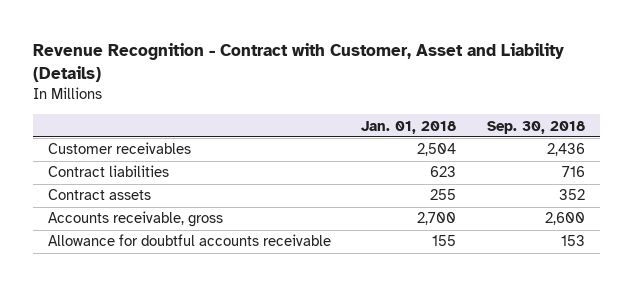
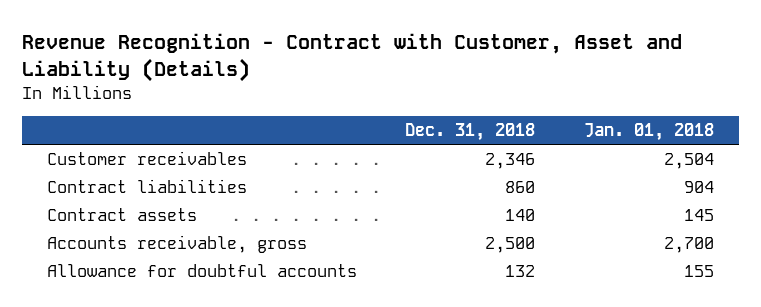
[486,120,585,134] Sep. 30, 2018 -> none
none -> [405,123,536,142] Dec. 31, 2018
[430,166,457,178] 623 -> [684,181,715,194] 904
[430,189,457,201] 255 -> [684,209,715,222] 145
[48,234,332,247] Allowance for doubtful accounts receivable -> [46,264,357,278] Allowance for doubtful accounts

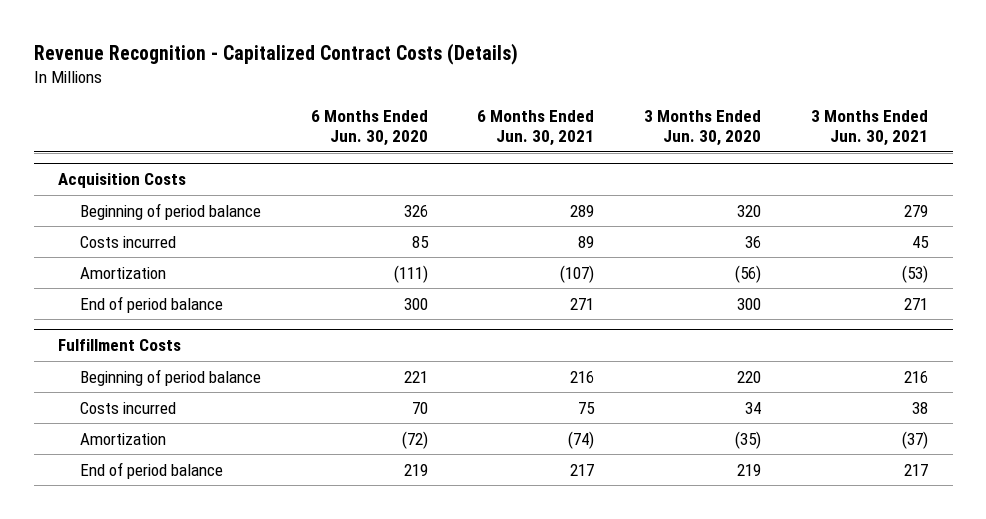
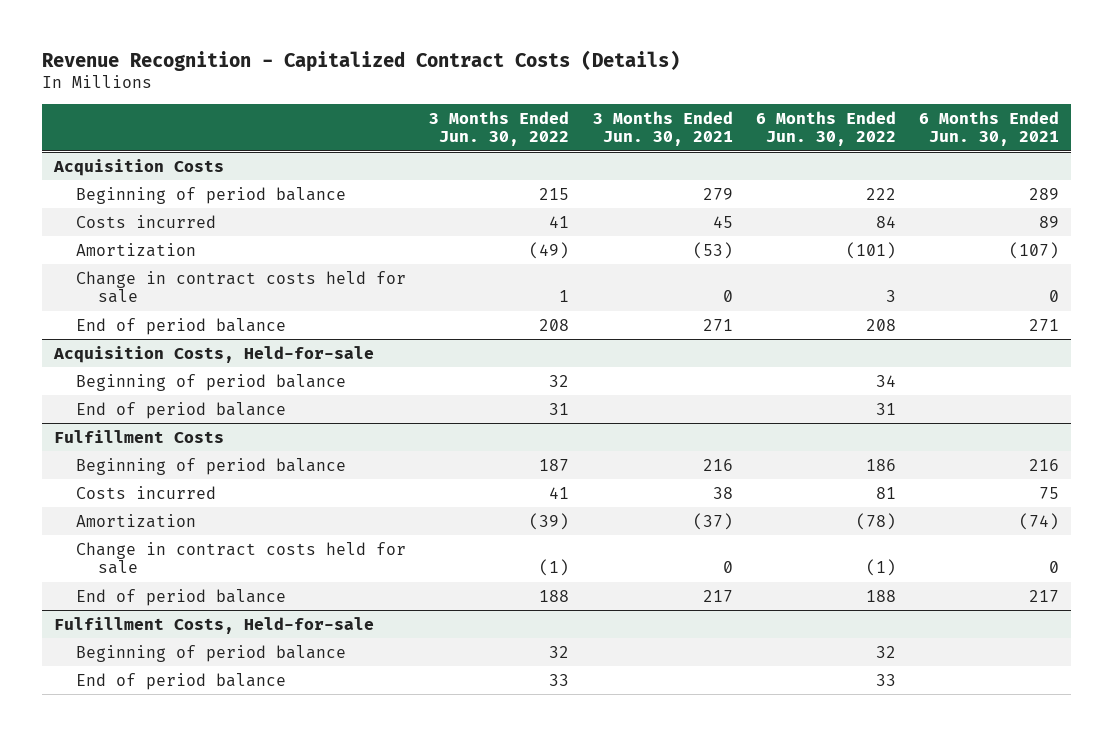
[310,109,428,147] 6 Months Ended Jun. 30, 2020 -> none
[644,109,762,147] 3 Months Ended Jun. 30, 2020 -> none
none -> [429,110,570,147] 3 Months Ended Jun. 30, 2022
none -> [755,110,896,147] 6 Months Ended Jun. 30, 2022
none -> [76,270,407,304] Change in contract costs held for sale
none -> [52,345,374,363] Acquisition Costs, Held-for-sale
none -> [76,373,347,391] Beginning of period balance
none -> [76,401,287,419] End of period balance
none -> [76,541,407,575] Change in contract costs held for sale
none -> [53,616,374,634] Fulfillment Costs, Held-for-sale
none -> [76,644,347,662] Beginning of period balance
none -> [76,672,287,690] End of period balance

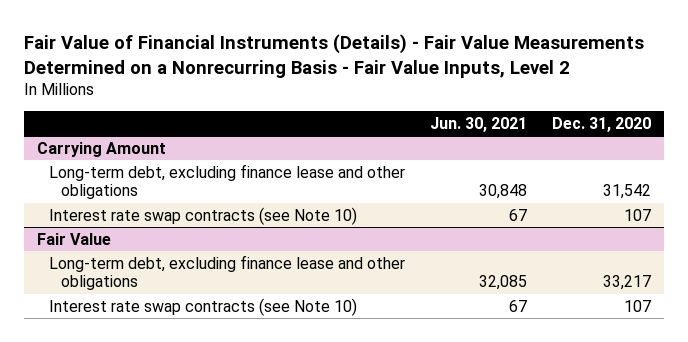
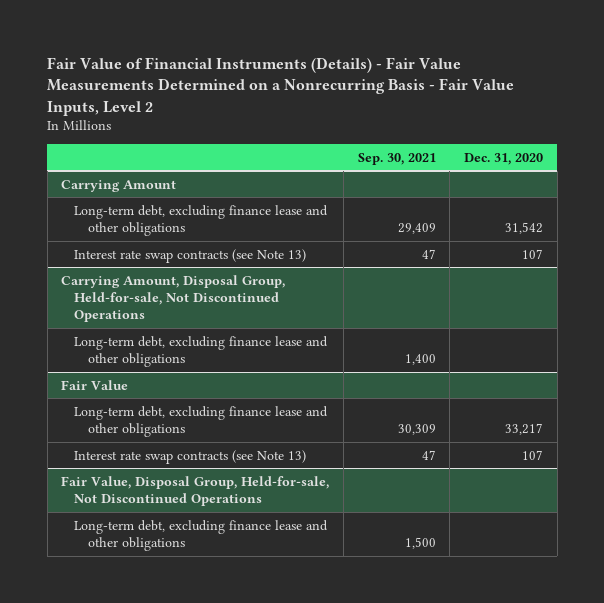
[430,116,528,132] Jun. 30, 2021 -> none
none -> [357,152,436,165] Sep. 30, 2021
[48,206,357,225] Interest rate swap contracts (see Note 10) -> [74,248,307,263] Interest rate swap contracts (see Note 13)
none -> [61,274,286,323] Carrying Amount, Disposal Group, Held-for-sale, Not Discontinued Operations
none -> [74,335,329,368] Long-term debt, excluding finance lease and other obligations
[48,297,357,316] Interest rate swap contracts (see Note 10) -> [74,449,307,464] Interest rate swap contracts (see Note 13)
none -> [61,475,330,507] Fair Value, Disposal Group, Held-for-sale, Not Discontinued Operations
none -> [74,519,329,552] Long-term debt, excluding finance lease and other obligations

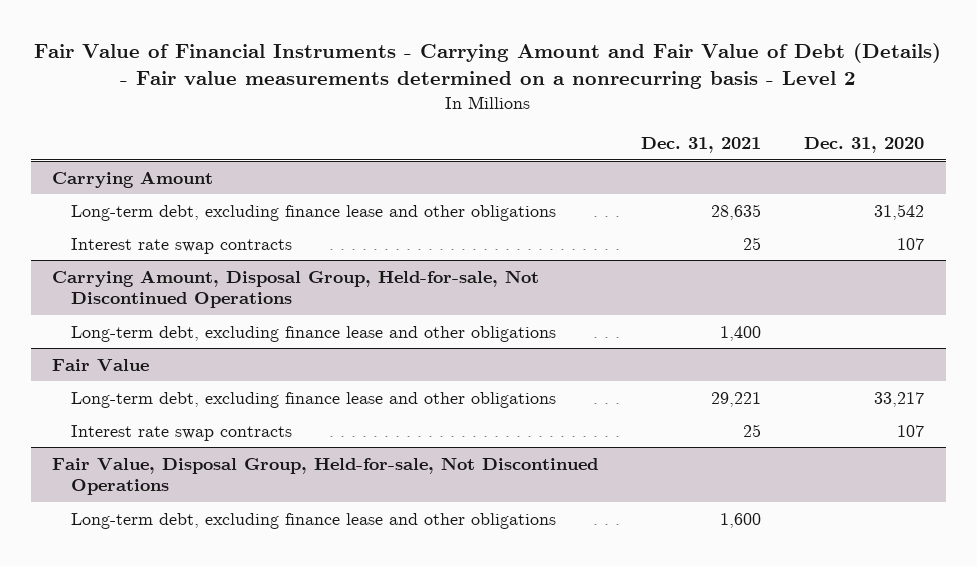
[47,56,515,116] Fair Value of Financial Instruments (Details) - Fair Value Measurements Determined on a Nonrecurring Basis - Fair Value Inputs, Level 2 -> [34,43,942,90] Fair Value of Financial Instruments - Carrying Amount and Fair Value of Debt (Details) - Fair value measurements determined on a nonrecurring basis - Level 2
[357,152,436,165] Sep. 30, 2021 -> none
none -> [641,137,762,154] Dec. 31, 2021
[74,248,307,263] Interest rate swap contracts (see Note 13) -> [71,237,293,254] Interest rate swap contracts
[74,449,307,464] Interest rate swap contracts (see Note 13) -> [71,424,293,441] Interest rate swap contracts

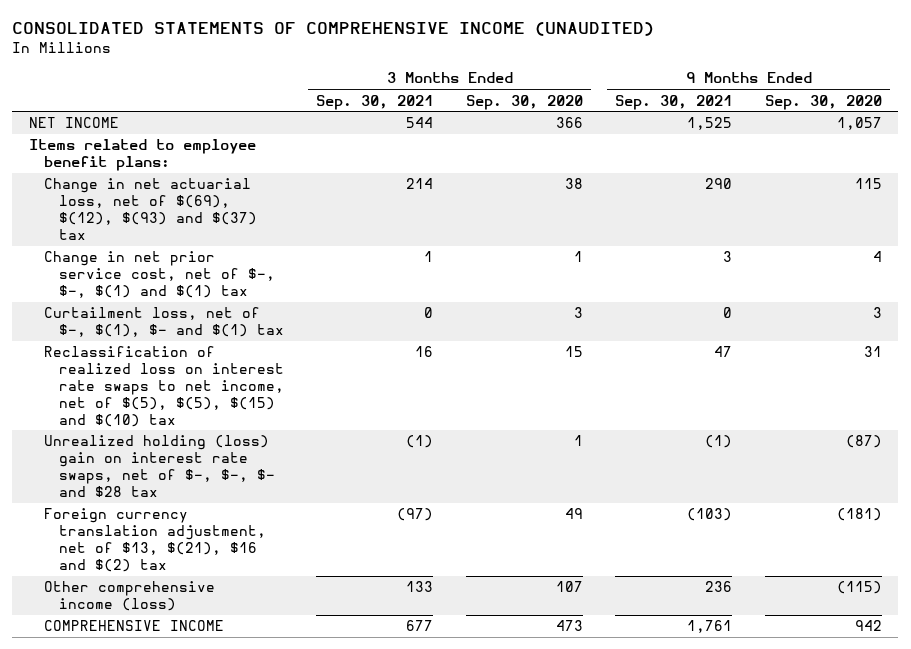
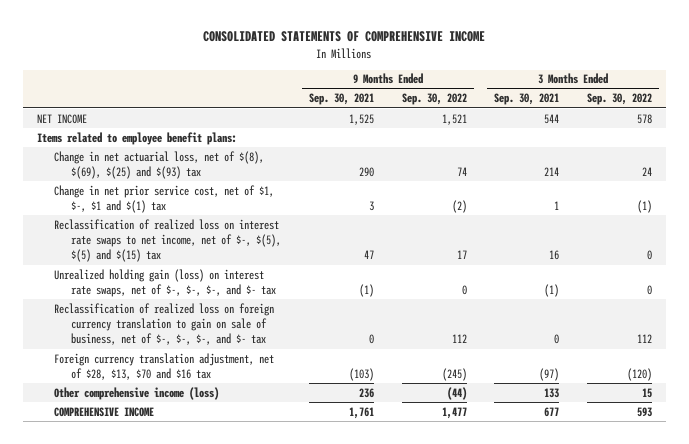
[12,22,655,37] CONSOLIDATED STATEMENTS OF COMPREHENSIVE INCOME (UNAUDITED) -> [203,31,486,43] CONSOLIDATED STATEMENTS OF COMPREHENSIVE INCOME
[465,94,583,110] Sep. 30, 2020 -> none
[765,94,883,110] Sep. 30, 2020 -> none
none -> [401,93,467,106] Sep. 30, 2022
none -> [587,93,653,106] Sep. 30, 2022
[43,307,284,338] Curtailment loss, net of $-, $(1), $- and $(1) tax -> none
[43,178,257,240] Change in net actuarial loss, net of $(69), $(12), $(93) and $(37) tax -> [53,150,264,180] Change in net actuarial loss, net of $(8), $(69), $(25) and $(93) tax
[43,251,275,299] Change in net prior service cost, net of $-, $-, $(1) and $(1) tax -> [53,184,274,214] Change in net prior service cost, net of $1, $-, $1 and $(1) tax
[43,346,284,427] Reclassification of realized loss on interest rate swaps to net income, net of $(5), $(5), $(15) and $(10) tax -> [53,218,281,263] Reclassification of realized loss on interest rate swaps to net income, net of $-, $(5), $(5) and $(15) tax
[43,435,275,497] Unrealized holding (loss) gain on interest rate swaps, net of $-, $-, $- and $28 tax -> [53,268,276,298] Unrealized holding gain (loss) on interest rate swaps, net of $-, $-, $-, and $- tax
none -> [53,302,274,346] Reclassification of realized loss on foreign currency translation to gain on sale of business, net of $-, $-, $-, and $- tax
[43,508,266,572] Foreign currency translation adjustment, net of $13, $(21), $16 and $(2) tax -> [53,352,274,381] Foreign currency translation adjustment, net of $28, $13, $70 and $16 tax

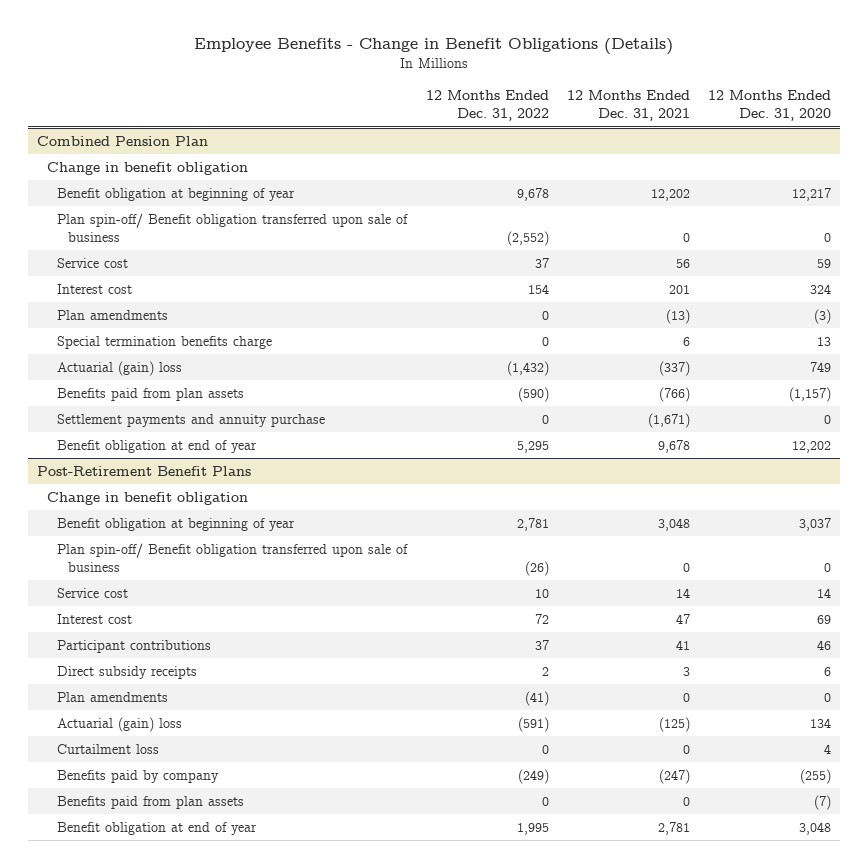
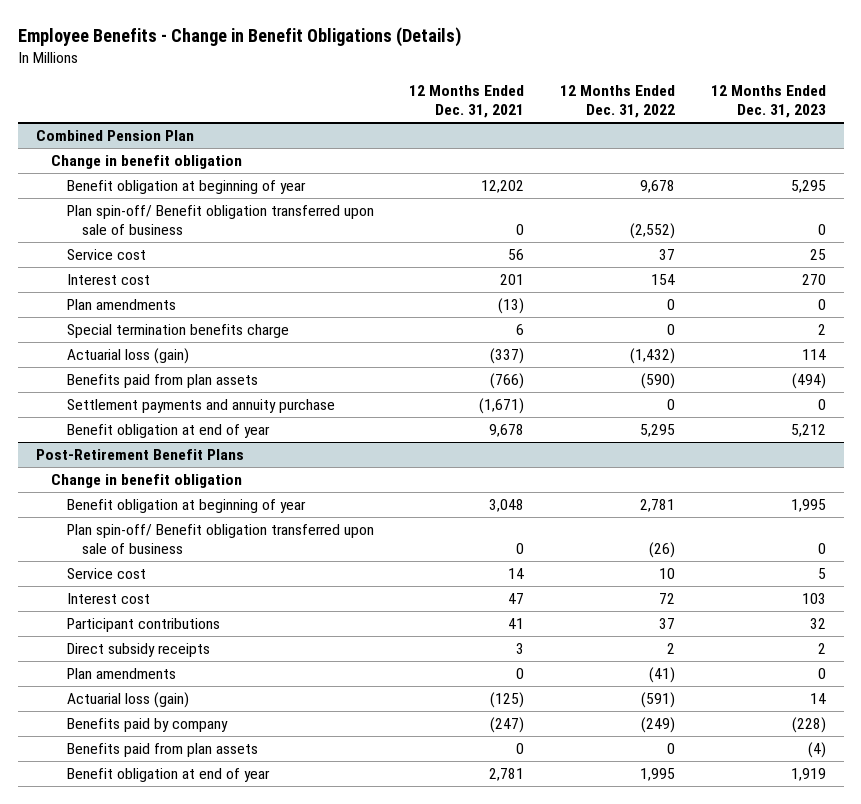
[708,90,832,122] 12 Months Ended Dec. 31, 2020 -> none
none -> [710,85,826,119] 12 Months Ended Dec. 31, 2023
[57,360,183,376] Actuarial (gain) loss -> [66,348,189,365] Actuarial loss (gain)
[57,743,160,754] Curtailment loss -> none
[57,716,183,732] Actuarial (gain) loss -> [66,692,189,709] Actuarial loss (gain)

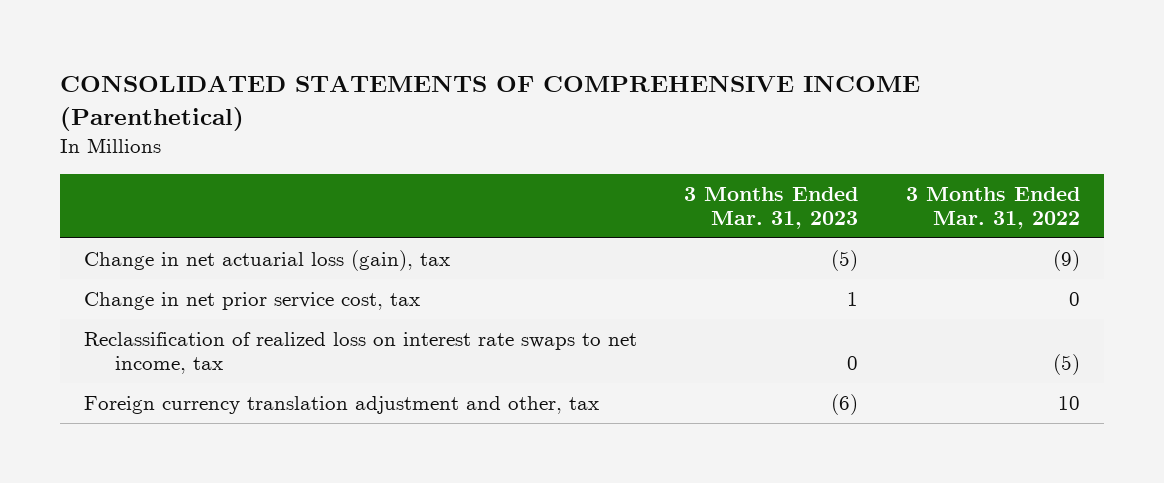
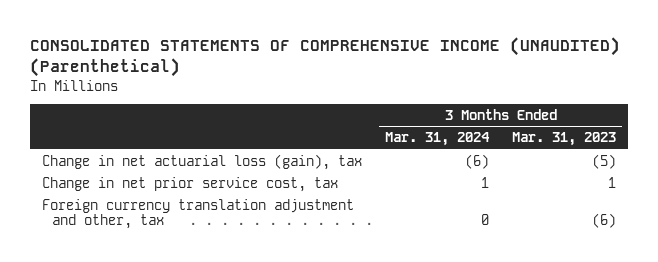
[59,75,920,131] CONSOLIDATED STATEMENTS OF COMPREHENSIVE INCOME (Parenthetical) -> [30,37,621,78] CONSOLIDATED STATEMENTS OF COMPREHENSIVE INCOME (UNAUDITED) (Parenthetical)
[906,186,1081,229] 3 Months Ended Mar. 31, 2022 -> none
none -> [384,132,490,147] Mar. 31, 2024
[83,332,637,375] Reclassification of realized loss on interest rate swaps to net income, tax -> none

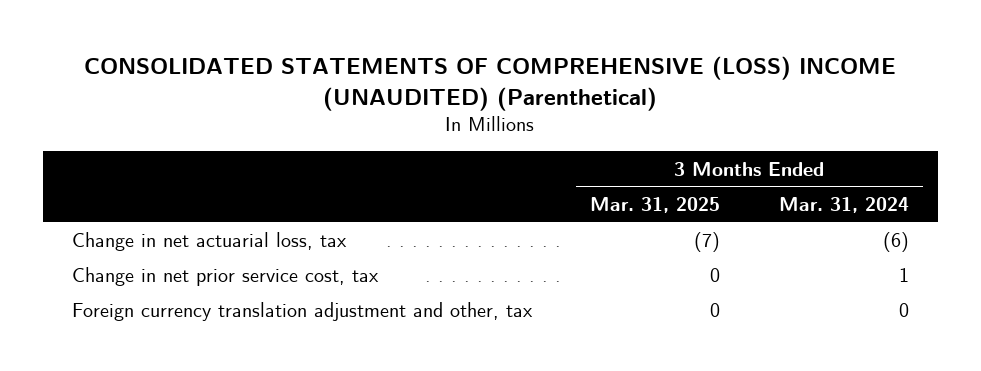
[30,37,621,78] CONSOLIDATED STATEMENTS OF COMPREHENSIVE INCOME (UNAUDITED) (Parenthetical) -> [84,55,897,111] CONSOLIDATED STATEMENTS OF COMPREHENSIVE (LOSS) INCOME (UNAUDITED) (Parenthetical)
[512,132,617,147] Mar. 31, 2023 -> none
none -> [590,196,721,213] Mar. 31, 2025
[41,153,362,170] Change in net actuarial loss (gain), tax -> [71,232,347,252] Change in net actuarial loss, tax

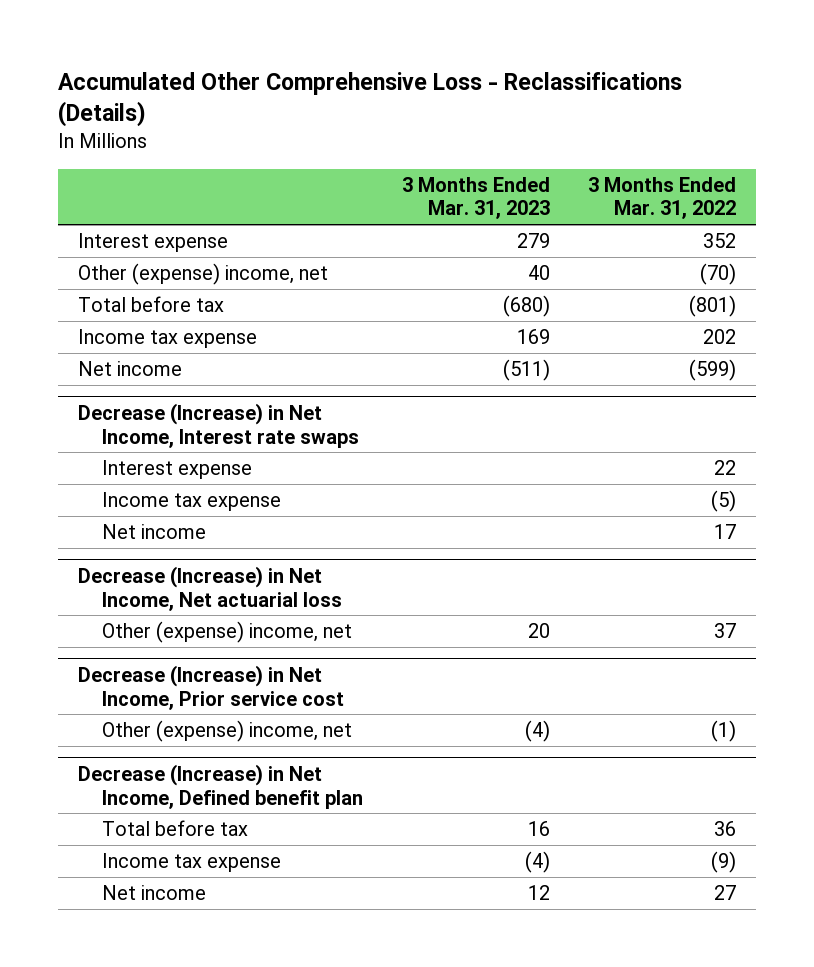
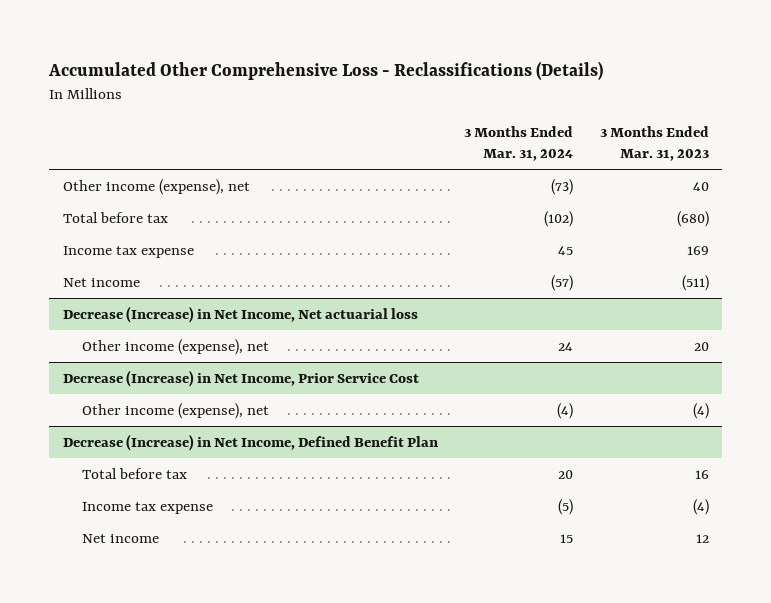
[588,176,737,220] 3 Months Ended Mar. 31, 2022 -> none
none -> [464,126,574,162] 3 Months Ended Mar. 31, 2024
[77,233,228,253] Interest expense -> none
[77,263,328,286] Other (expense) income, net -> [62,178,250,195] Other income (expense), net
[77,402,360,448] Decrease (Increase) in Net Income, Interest rate swaps -> none
[102,460,253,480] Interest expense -> none
[102,492,282,512] Income tax expense -> none
[102,524,207,540] Net income -> none
[102,621,353,644] Other (expense) income, net -> [81,338,269,355] Other income (expense), net
[77,664,345,710] Decrease (Increase) in Net Income, Prior service cost -> [62,369,419,387] Decrease (Increase) in Net Income, Prior Service Cost
[102,720,353,743] Other (expense) income, net -> [81,402,269,419] Other income (expense), net
[77,763,364,809] Decrease (Increase) in Net Income, Defined benefit plan -> [62,433,438,451] Decrease (Increase) in Net Income, Defined Benefit Plan

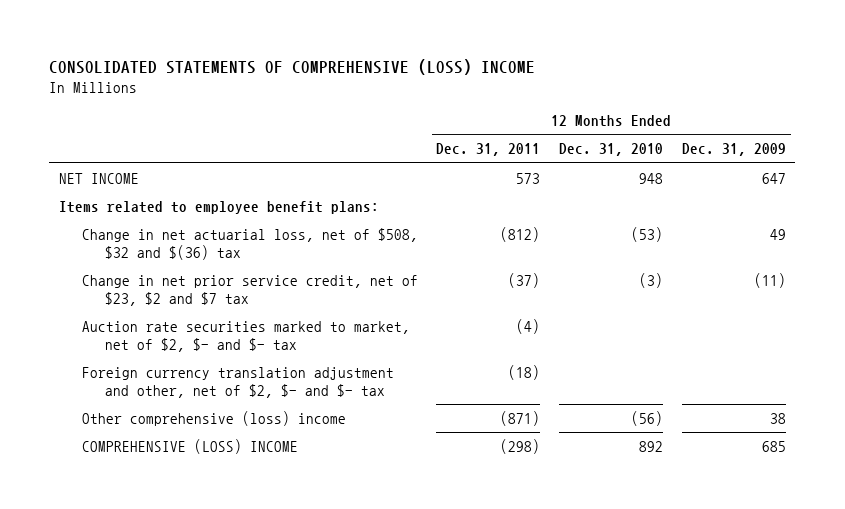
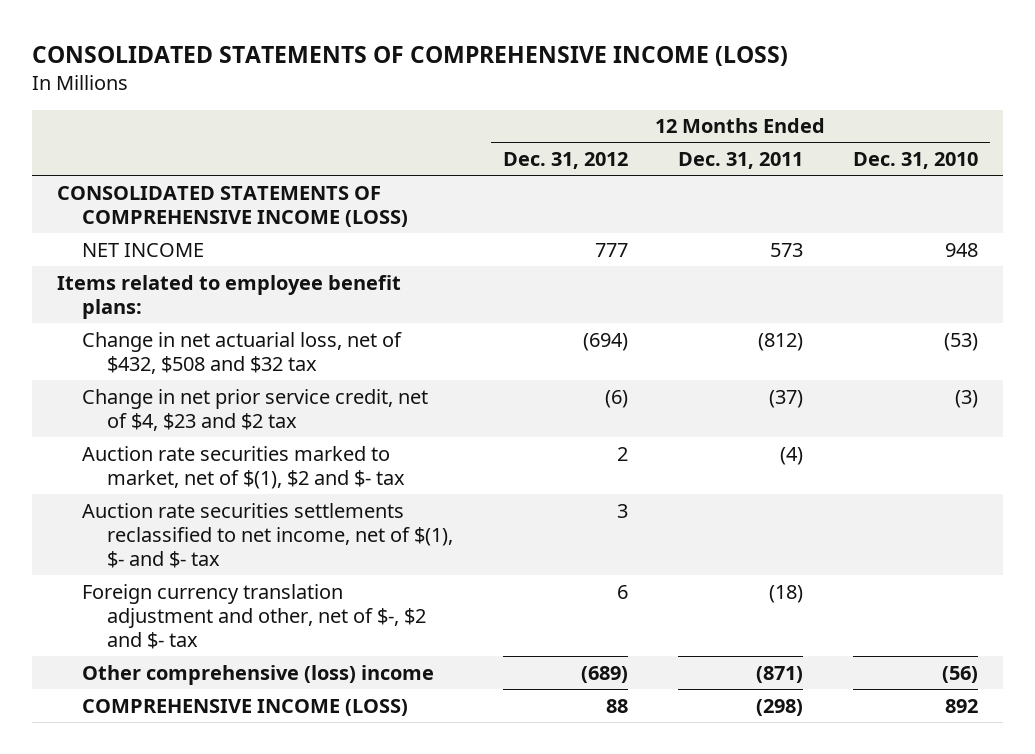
[49,59,536,76] CONSOLIDATED STATEMENTS OF COMPREHENSIVE (LOSS) INCOME -> [32,46,789,67] CONSOLIDATED STATEMENTS OF COMPREHENSIVE INCOME (LOSS)
[681,143,786,157] Dec. 31, 2009 -> none
none -> [503,151,629,169] Dec. 31, 2012
none -> [57,185,409,227] CONSOLIDATED STATEMENTS OF COMPREHENSIVE INCOME (LOSS)
[81,227,418,260] Change in net actuarial loss, net of $508, $32 and $(36) tax -> [82,331,403,374] Change in net actuarial loss, net of $432, $508 and $32 tax
[81,274,418,306] Change in net prior service credit, net of $23, $2 and $7 tax -> [82,388,429,431] Change in net prior service credit, net of $4, $23 and $2 tax
[81,320,410,352] Auction rate securities marked to market, net of $2, $- and $- tax -> [82,445,406,489] Auction rate securities marked to market, net of $(1), $2 and $- tax
none -> [82,502,454,568] Auction rate securities settlements reclassified to net income, net of $(1), $- and $- tax
[81,366,394,398] Foreign currency translation adjustment and other, net of $2, $- and $- tax -> [82,583,427,649] Foreign currency translation adjustment and other, net of $-, $2 and $- tax
[81,438,298,454] COMPREHENSIVE (LOSS) INCOME -> [82,698,409,716] COMPREHENSIVE INCOME (LOSS)

